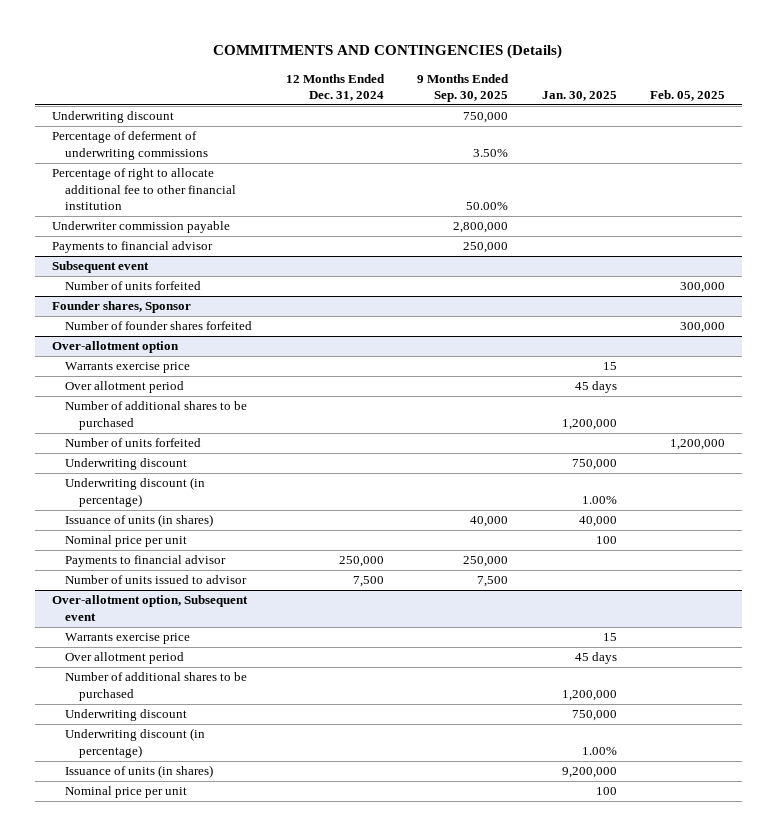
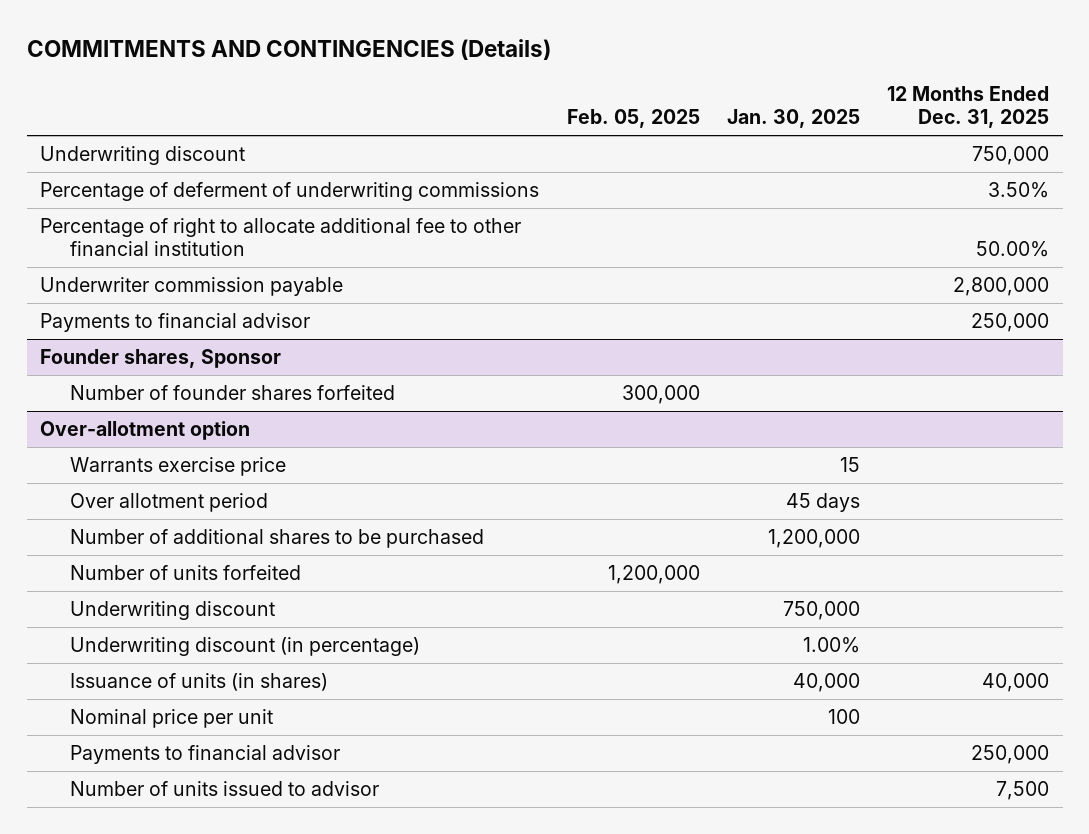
[285,73,385,101] 12 Months Ended Dec. 31, 2024 -> none
[417,73,510,102] 9 Months Ended Sep. 30, 2025 -> none
none -> [886,86,1049,129] 12 Months Ended Dec. 31, 2025
[51,261,149,274] Subsequent event -> none
[65,281,202,291] Number of units forfeited -> none
[51,595,248,621] Over-allotment option, Subsequent event -> none
[65,633,191,645] Warrants exercise price -> none
[65,652,185,665] Over allotment period -> none
[65,672,248,701] Number of additional shares to be purchased -> none
[65,709,188,722] Underwriting discount -> none
[65,728,206,758] Underwriting discount (in percentage) -> none
[65,765,214,779] Issuance of units (in shares) -> none
[65,786,188,799] Nominal price per unit -> none

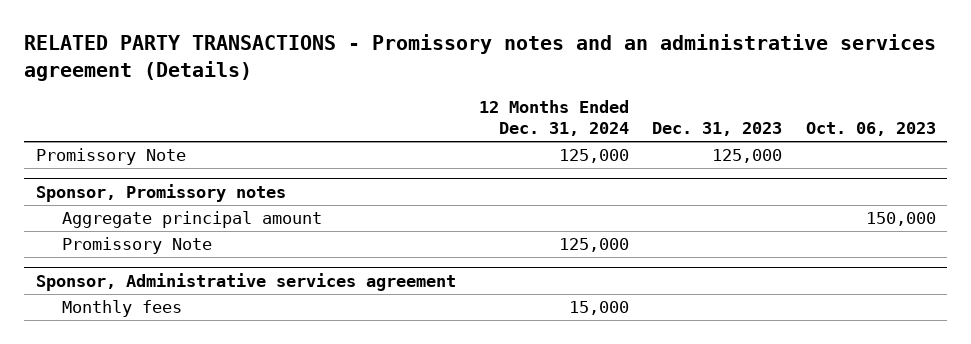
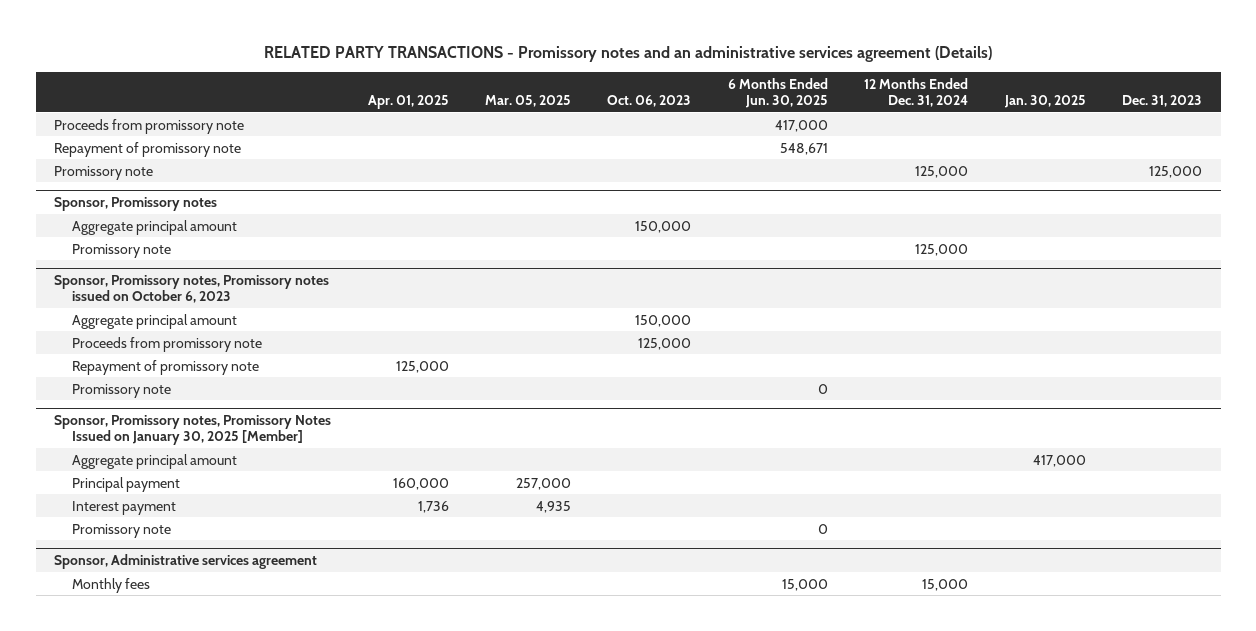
none -> [367,94,449,109] Apr. 01, 2025
none -> [485,94,572,107] Mar. 05, 2025
none -> [727,77,828,108] 6 Months Ended Jun. 30, 2025
none -> [1003,94,1086,108] Jan. 30, 2025
none -> [54,118,245,134] Proceeds from promissory note
none -> [54,141,242,157] Repayment of promissory note
[35,148,186,166] Promissory Note -> [54,165,154,180] Promissory note
[62,237,213,255] Promissory Note -> [72,243,172,258] Promissory note
none -> [54,274,330,304] Sponsor, Promissory notes, Promissory notes issued on October 6, 2023
none -> [72,313,238,329] Aggregate principal amount
none -> [72,336,263,352] Proceeds from promissory note
none -> [72,359,260,375] Repayment of promissory note
none -> [72,383,172,398] Promissory note
none -> [54,414,332,446] Sponsor, Promissory notes, Promissory Notes Issued on January 30, 2025 [Member]
none -> [72,453,238,469] Aggregate principal amount
none -> [72,476,181,492] Principal payment
none -> [72,500,177,515] Interest payment
none -> [72,523,172,538] Promissory note

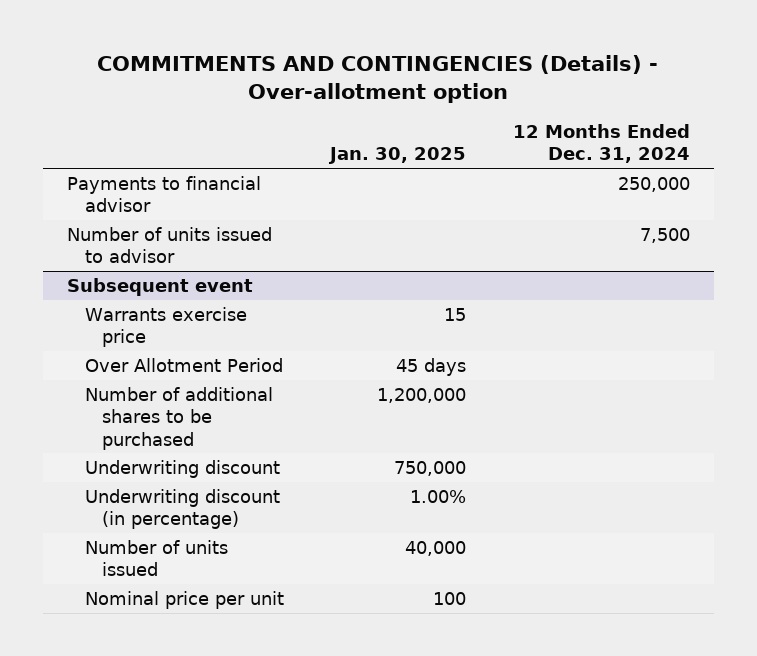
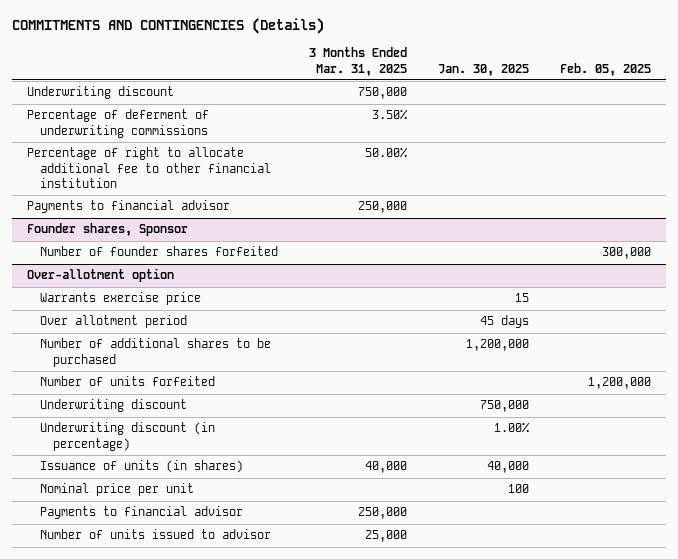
[97,55,659,104] COMMITMENTS AND CONTINGENCIES (Details) - Over-allotment option -> [11,18,324,35] COMMITMENTS AND CONTINGENCIES (Details)
[513,123,691,164] 12 Months Ended Dec. 31, 2024 -> none
none -> [308,47,407,76] 3 Months Ended Mar. 31, 2025
none -> [559,62,651,76] Feb. 05, 2025
none -> [27,86,175,100] Underwriting discount
none -> [27,109,210,138] Percentage of deferment of underwriting commissions
none -> [27,147,272,188] Percentage of right to allocate additional fee to other financial institution
[66,226,272,264] Number of units issued to advisor -> none
none -> [27,223,189,237] Founder shares, Sponsor
none -> [40,246,279,257] Number of founder shares forfeited
[66,277,253,296] Subsequent event -> [27,268,175,283] Over-allotment option
[84,357,283,372] Over Allotment Period -> [40,315,188,329] Over allotment period
none -> [40,376,216,387] Number of units forfeited
[84,539,228,577] Number of units issued -> none
none -> [40,460,244,474] Issuance of units (in shares)
none -> [40,506,244,520] Payments to financial advisor
none -> [40,529,272,540] Number of units issued to advisor

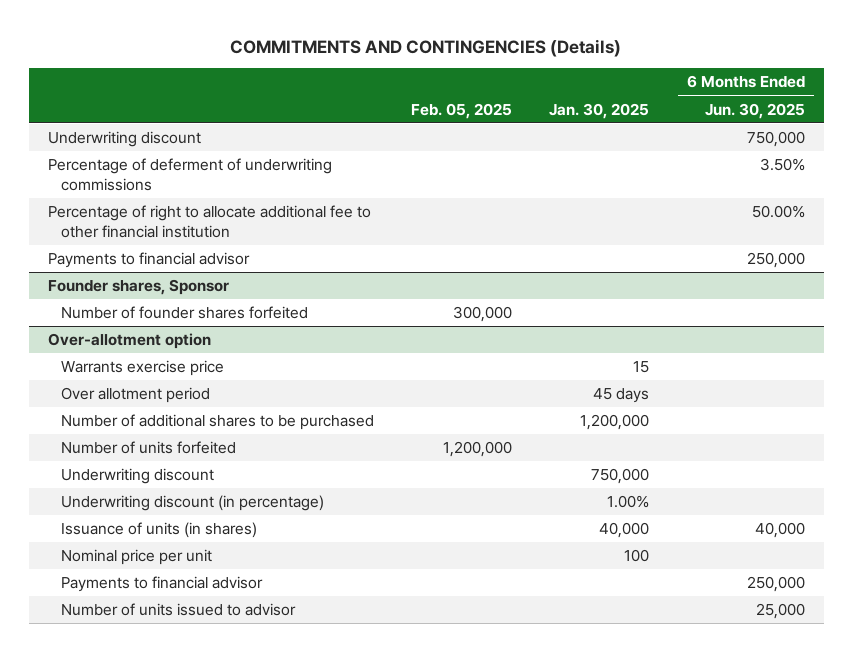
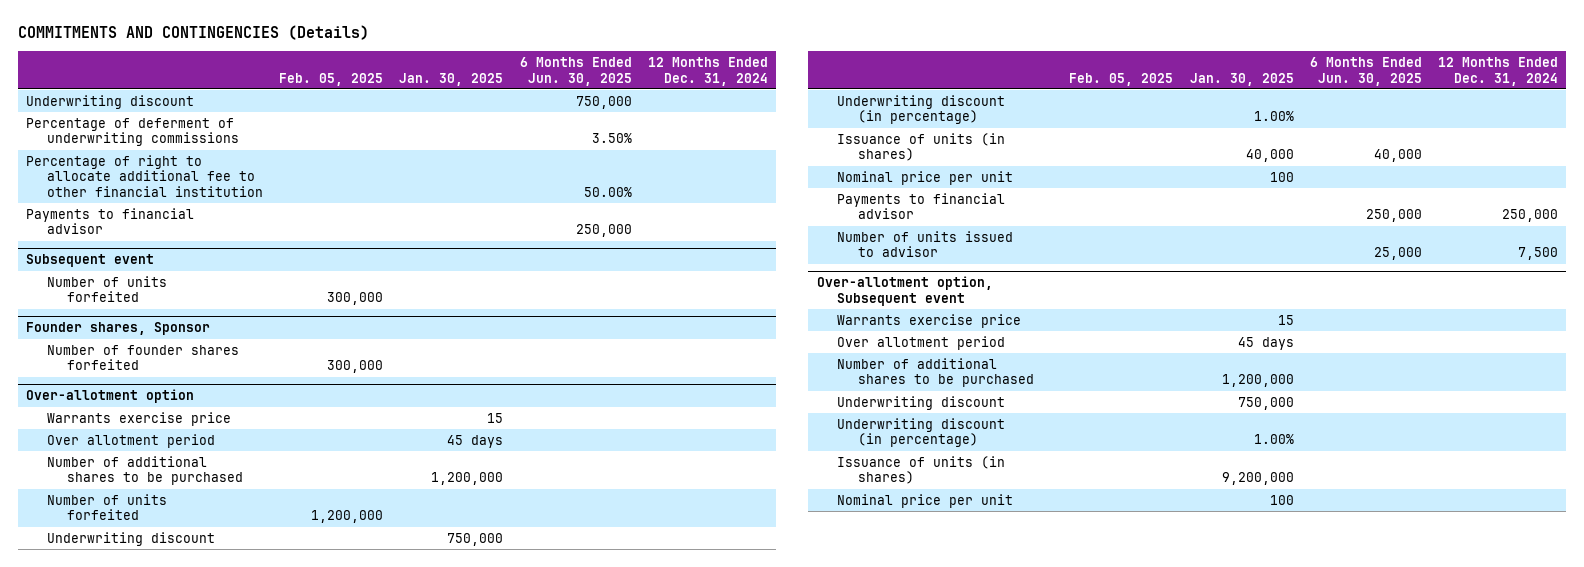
none -> [647,56,768,86] 12 Months Ended Dec. 31, 2024
none -> [26,254,155,268] Subsequent event
none -> [46,275,167,303] Number of units forfeited
none -> [816,276,993,307] Over-allotment option, Subsequent event
none -> [837,313,1022,328] Warrants exercise price
none -> [837,335,1006,350] Over allotment period
none -> [837,357,1034,388] Number of additional shares to be purchased
none -> [837,395,1006,410] Underwriting discount
none -> [837,417,1006,448] Underwriting discount (in percentage)
none -> [837,455,1006,485] Issuance of units (in shares)
none -> [837,493,1014,508] Nominal price per unit

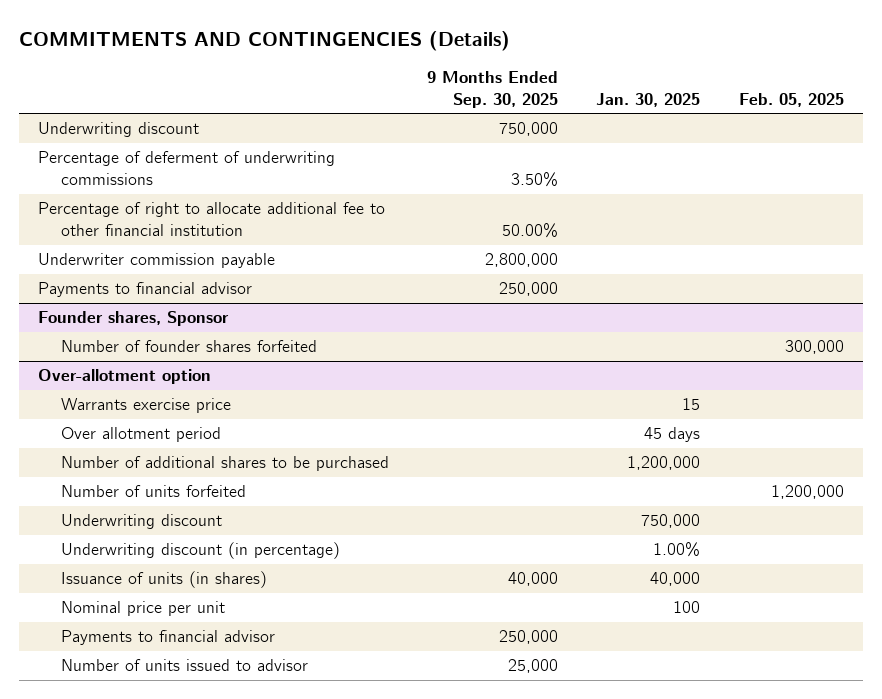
[519,56,632,86] 6 Months Ended Jun. 30, 2025 -> none
[647,56,768,86] 12 Months Ended Dec. 31, 2024 -> none
none -> [427,70,559,108] 9 Months Ended Sep. 30, 2025
none -> [38,253,276,269] Underwriter commission payable
[26,254,155,268] Subsequent event -> none
[46,275,167,303] Number of units forfeited -> none
[816,276,993,307] Over-allotment option, Subsequent event -> none
[837,313,1022,328] Warrants exercise price -> none
[837,335,1006,350] Over allotment period -> none
[837,357,1034,388] Number of additional shares to be purchased -> none
[837,395,1006,410] Underwriting discount -> none
[837,417,1006,448] Underwriting discount (in percentage) -> none
[837,455,1006,485] Issuance of units (in shares) -> none
[837,493,1014,508] Nominal price per unit -> none

